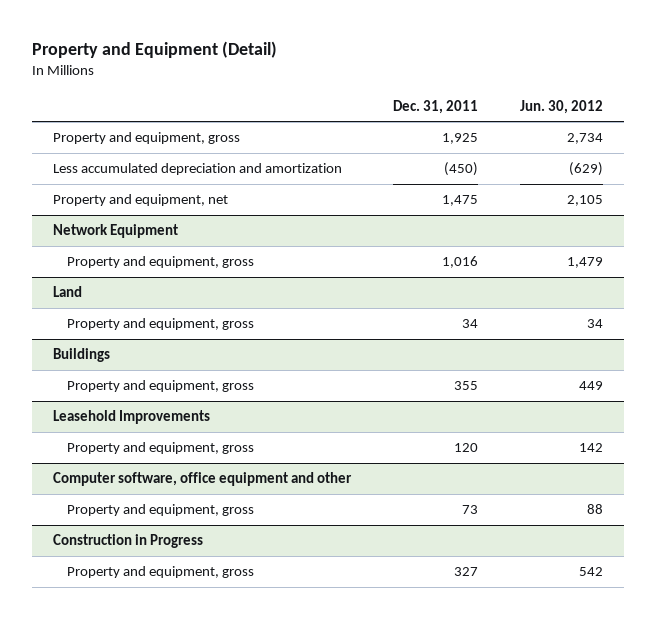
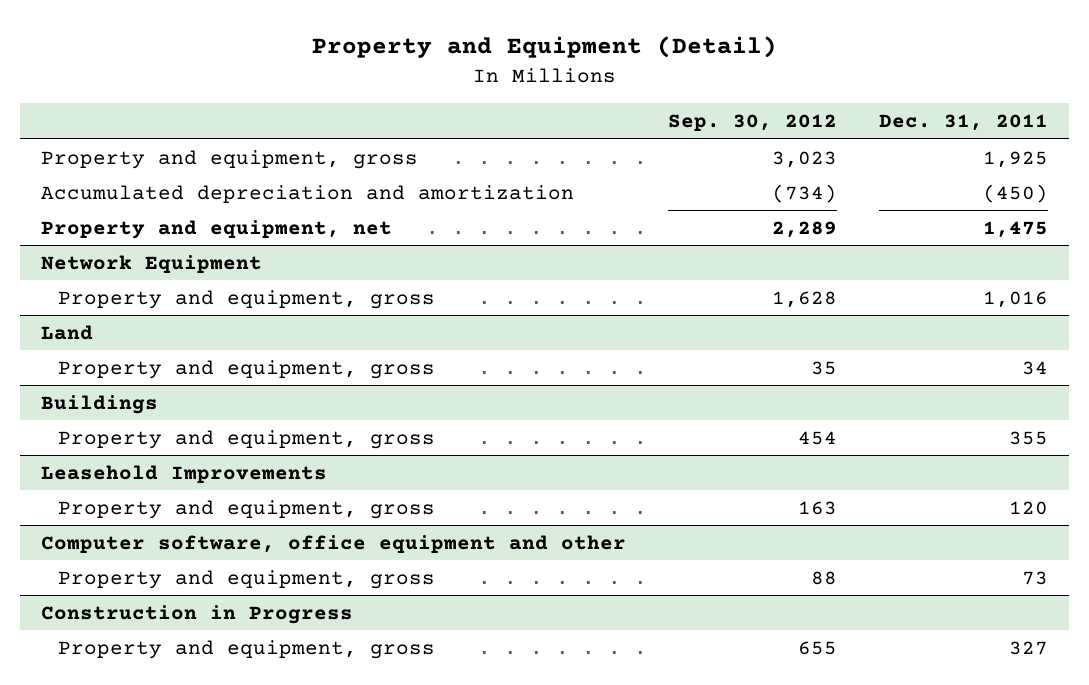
[519,99,603,114] Jun. 30, 2012 -> none
none -> [668,113,838,131] Sep. 30, 2012
[52,163,342,176] Less accumulated depreciation and amortization -> [41,184,575,203] Accumulated depreciation and amortization

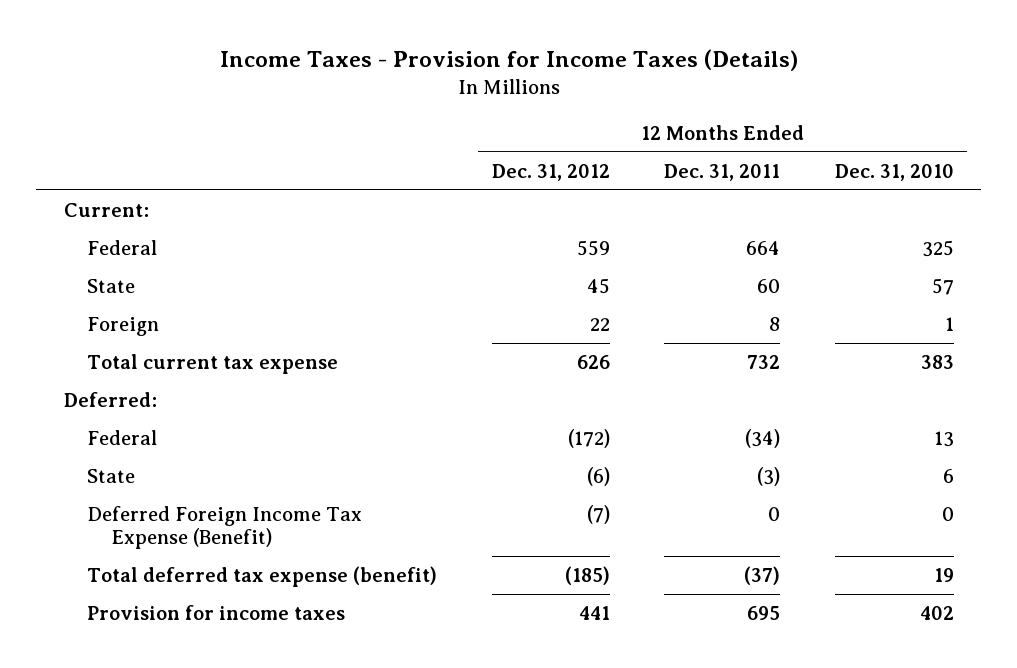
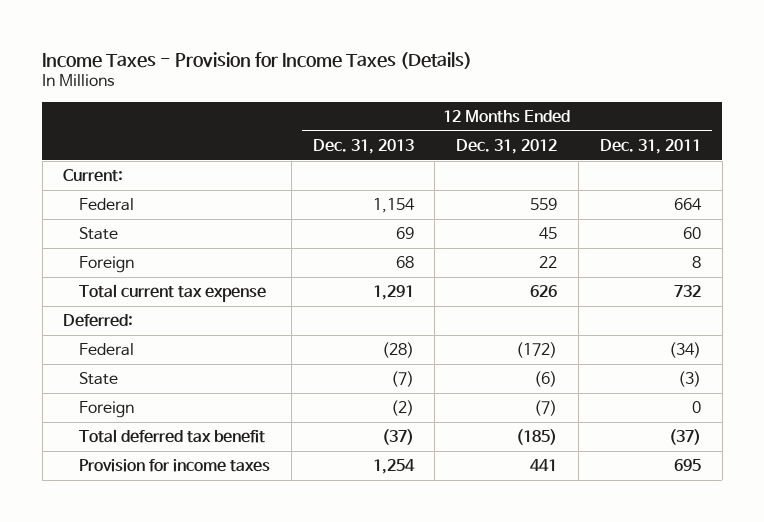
[834,163,954,181] Dec. 31, 2010 -> none
none -> [312,138,414,154] Dec. 31, 2013
[87,505,363,549] Deferred Foreign Income Tax Expense (Benefit) -> [78,400,134,418] Foreign
[87,565,438,587] Total deferred tax expense (benefit) -> [78,428,265,443] Total deferred tax benefit

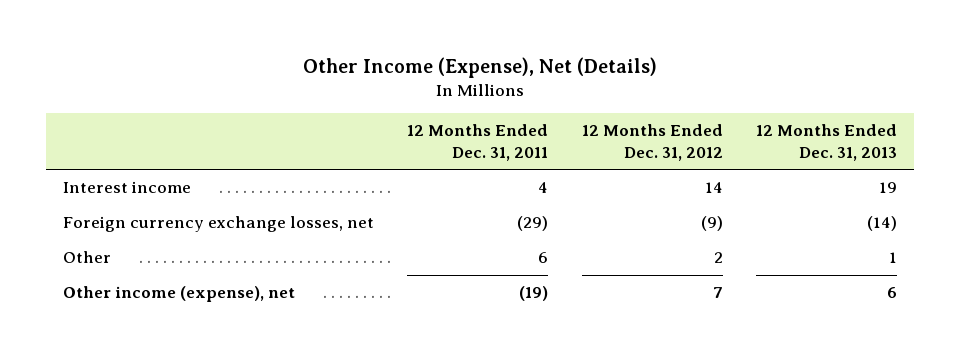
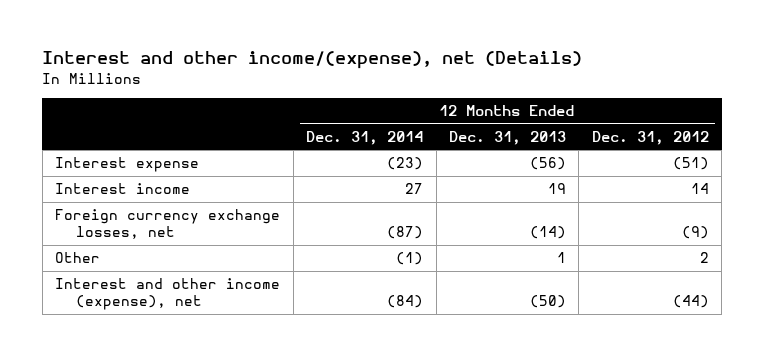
[303,56,658,78] Other Income (Expense), Net (Details) -> [42,51,583,70] Interest and other income/(expense), net (Details)
[407,123,549,161] 12 Months Ended Dec. 31, 2011 -> none
none -> [306,130,424,145] Dec. 31, 2014
none -> [55,157,200,173] Interest expense
[63,286,296,303] Other income (expense), net -> [55,278,281,311] Interest and other income (expense), net
[712,287,723,299] 7 -> [672,295,709,309] (44)
[887,287,898,299] 6 -> [529,295,566,309] (50)

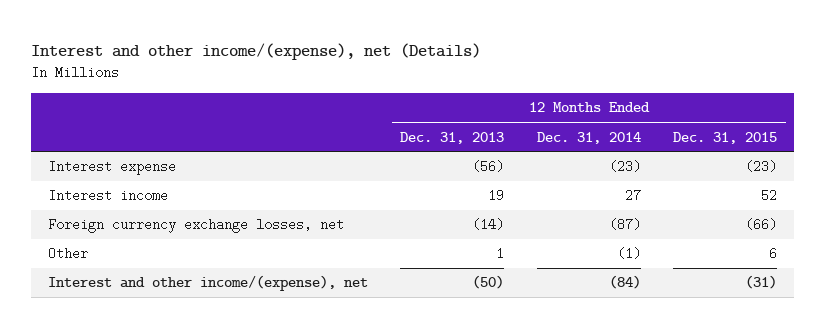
[591,130,709,145] Dec. 31, 2012 -> none
none -> [673,131,778,144] Dec. 31, 2015
[55,278,281,311] Interest and other income (expense), net -> [47,275,368,292] Interest and other income/(expense), net

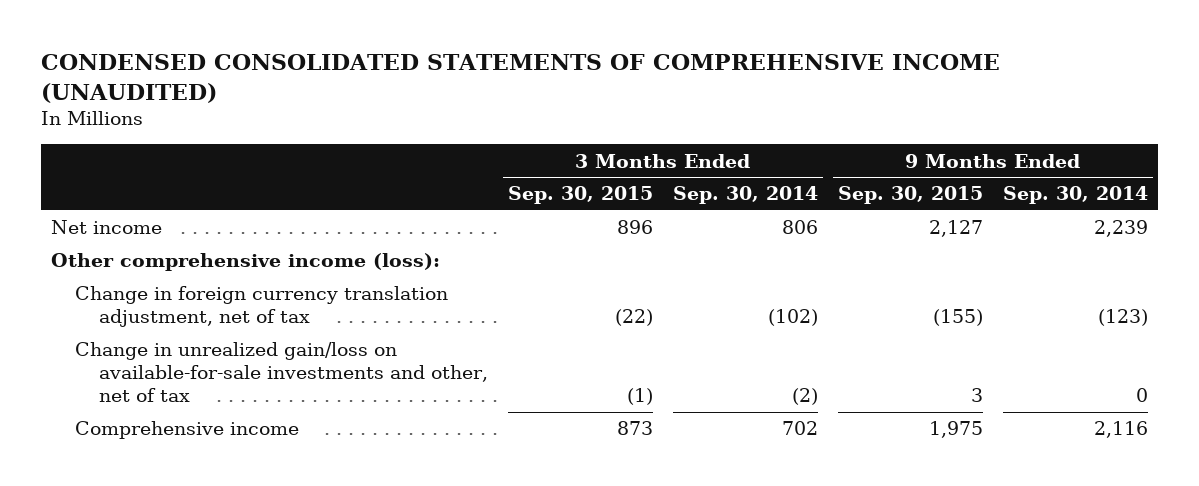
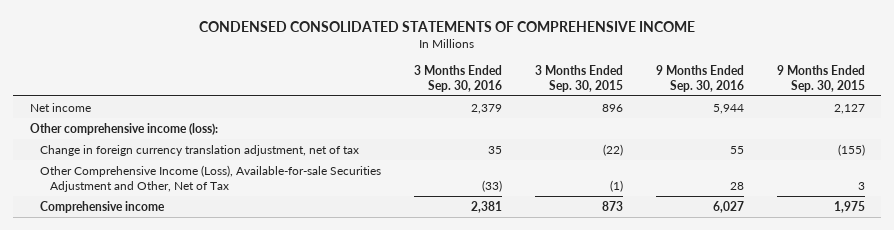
[40,54,1000,103] CONDENSED CONSOLIDATED STATEMENTS OF COMPREHENSIVE INCOME (UNAUDITED) -> [199,20,696,32] CONDENSED CONSOLIDATED STATEMENTS OF COMPREHENSIVE INCOME
[672,186,818,205] Sep. 30, 2014 -> none
[1003,186,1149,205] Sep. 30, 2014 -> none
none -> [413,64,502,92] 3 Months Ended Sep. 30, 2016
none -> [655,64,744,92] 9 Months Ended Sep. 30, 2016
[74,342,488,403] Change in unrealized gain/loss on available-for-sale investments and other, net of tax -> none
none -> [39,164,381,192] Other Comprehensive Income (Loss), Available-for-sale Securities Adjustment and Other, Net of Tax

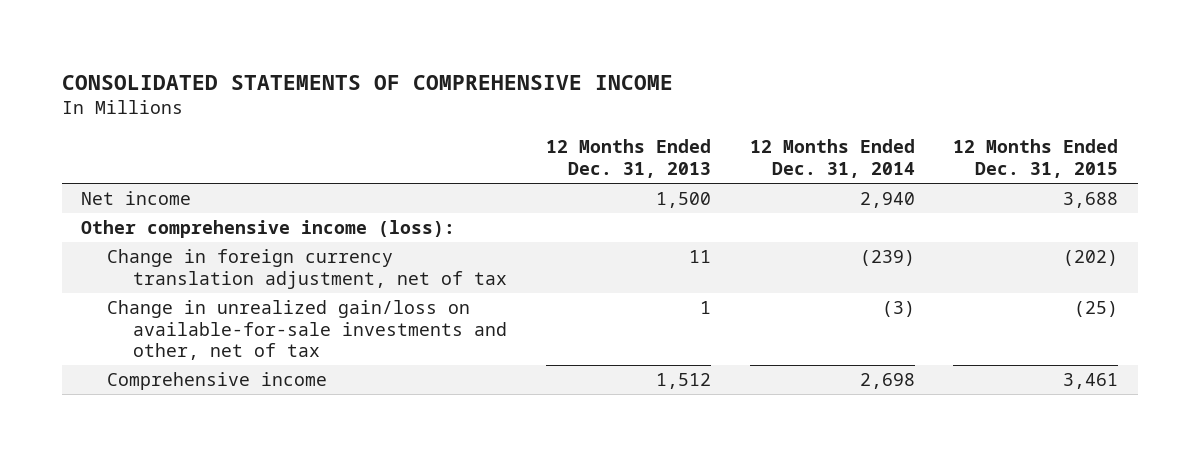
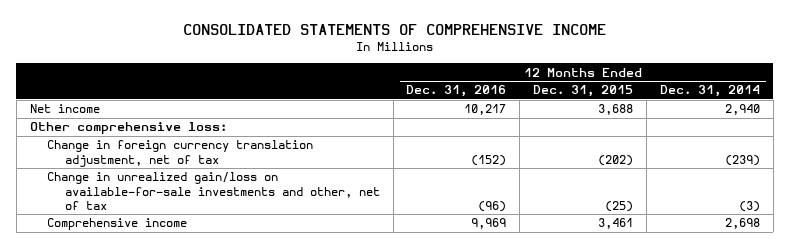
[545,139,711,179] 12 Months Ended Dec. 31, 2013 -> none
none -> [406,85,507,98] Dec. 31, 2016
[80,219,455,238] Other comprehensive income (loss): -> [29,122,227,135] Other comprehensive loss:

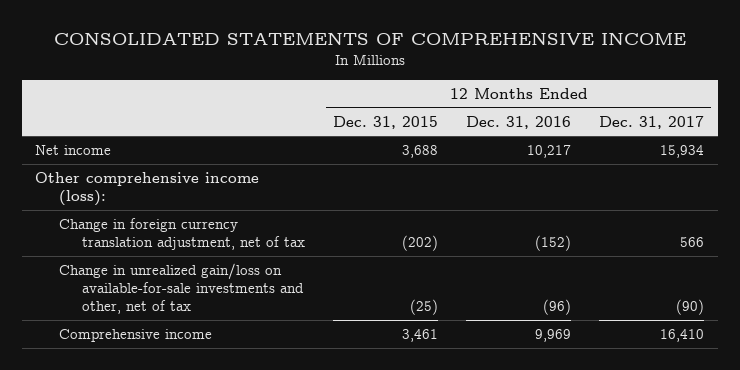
[659,85,760,98] Dec. 31, 2014 -> none
none -> [599,115,705,129] Dec. 31, 2017
[29,122,227,135] Other comprehensive loss: -> [35,171,260,207] Other comprehensive income (loss):

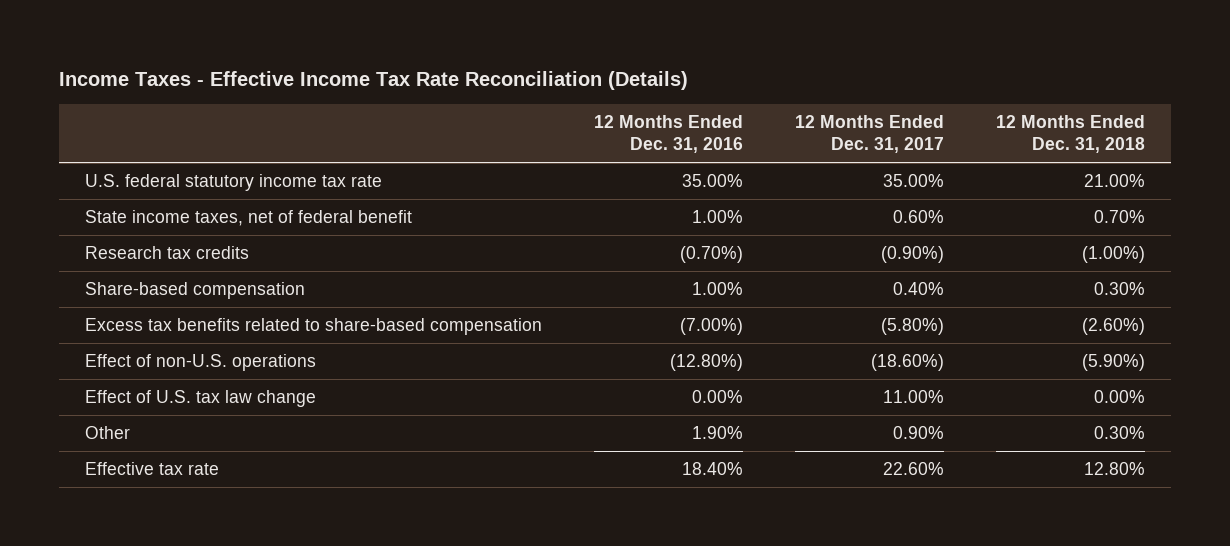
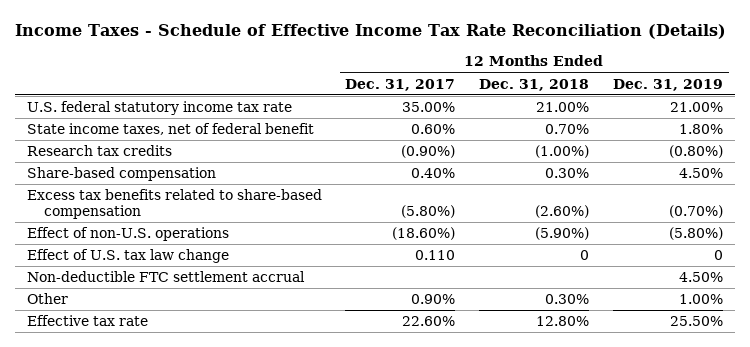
[59,71,689,91] Income Taxes - Effective Income Tax Rate Reconciliation (Details) -> [14,24,726,40] Income Taxes - Schedule of Effective Income Tax Rate Reconciliation (Details)
[594,114,744,154] 12 Months Ended Dec. 31, 2016 -> none
none -> [612,78,723,91] Dec. 31, 2019
[883,390,945,404] 11.00% -> [415,250,456,261] 0.110
[1094,390,1146,404] 0.00% -> [580,250,590,261] 0
none -> [26,271,305,283] Non-deductible FTC settlement accrual

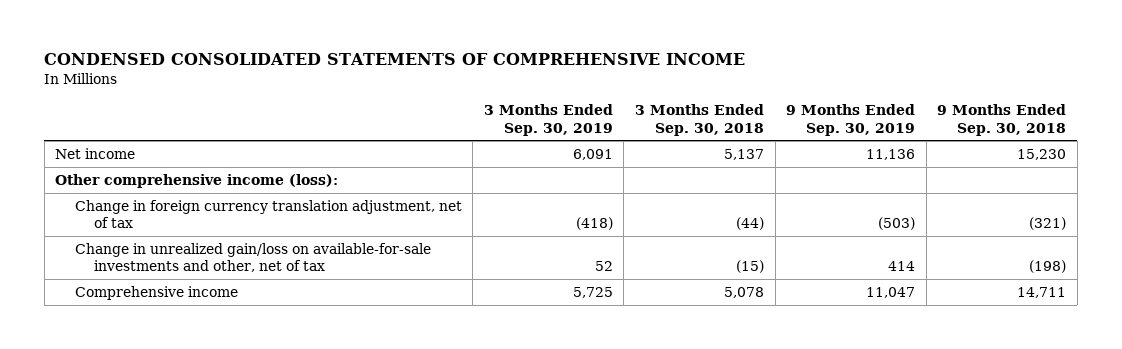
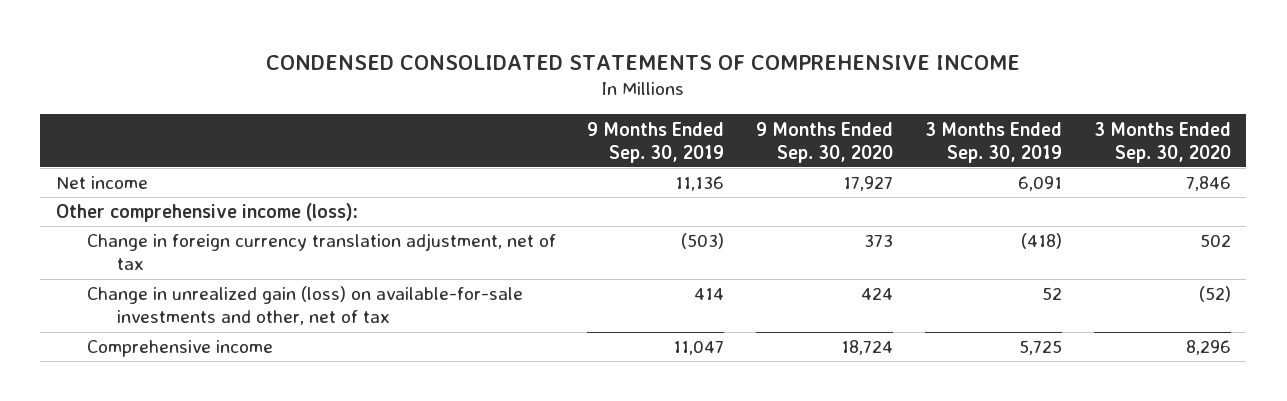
[634,104,764,136] 3 Months Ended Sep. 30, 2018 -> none
[937,104,1067,136] 9 Months Ended Sep. 30, 2018 -> none
none -> [756,121,894,163] 9 Months Ended Sep. 30, 2020
none -> [1093,121,1231,163] 3 Months Ended Sep. 30, 2020
[74,242,431,273] Change in unrealized gain/loss on available-for-sale investments and other, net of tax -> [86,286,523,326] Change in unrealized gain (loss) on available-for-sale investments and other, net of tax

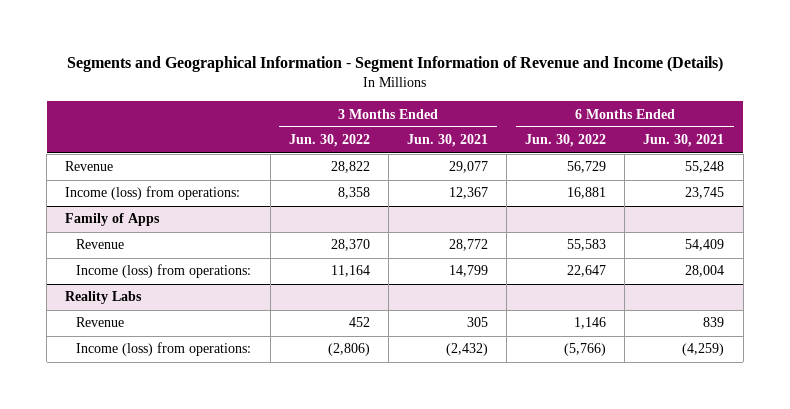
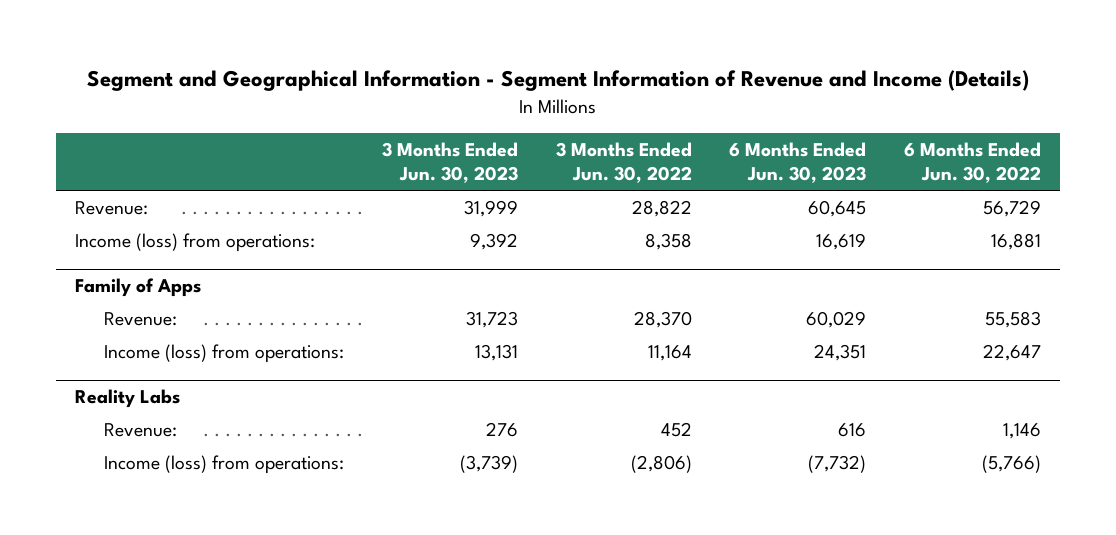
[66,56,723,73] Segments and Geographical Information - Segment Information of Revenue and Income (Details) -> [87,70,1030,92] Segment and Geographical Information - Segment Information of Revenue and Income (Details)
[406,134,488,148] Jun. 30, 2021 -> none
[643,134,725,148] Jun. 30, 2021 -> none
none -> [381,141,518,184] 3 Months Ended Jun. 30, 2023
none -> [729,141,867,184] 6 Months Ended Jun. 30, 2023
[65,161,114,172] Revenue -> [74,201,148,216] Revenue:
[76,239,125,250] Revenue -> [103,312,177,327] Revenue:
[76,317,125,328] Revenue -> [103,423,177,438] Revenue:

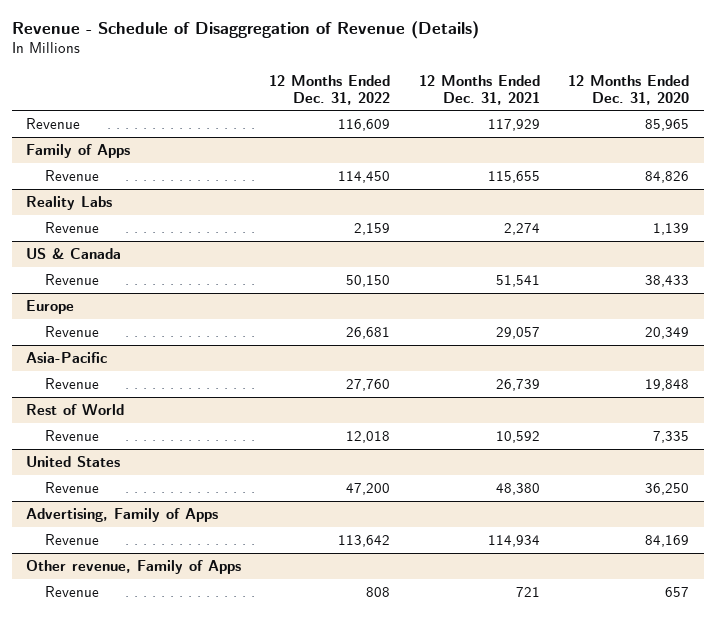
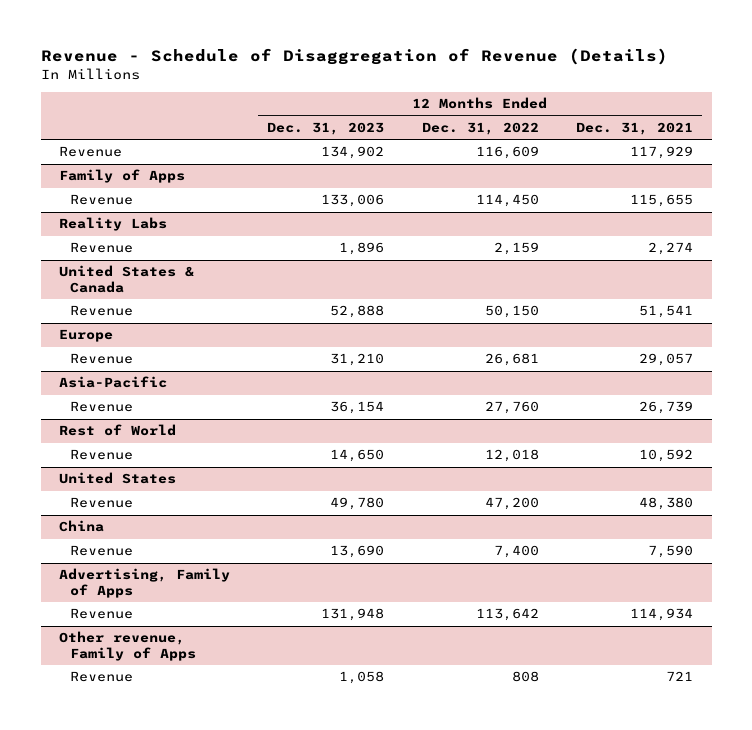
[568,74,690,105] 12 Months Ended Dec. 31, 2020 -> none
none -> [267,121,385,135] Dec. 31, 2023
[25,247,121,259] US & Canada -> [59,265,195,294] United States & Canada
none -> [59,520,105,533] China
none -> [69,545,133,557] Revenue

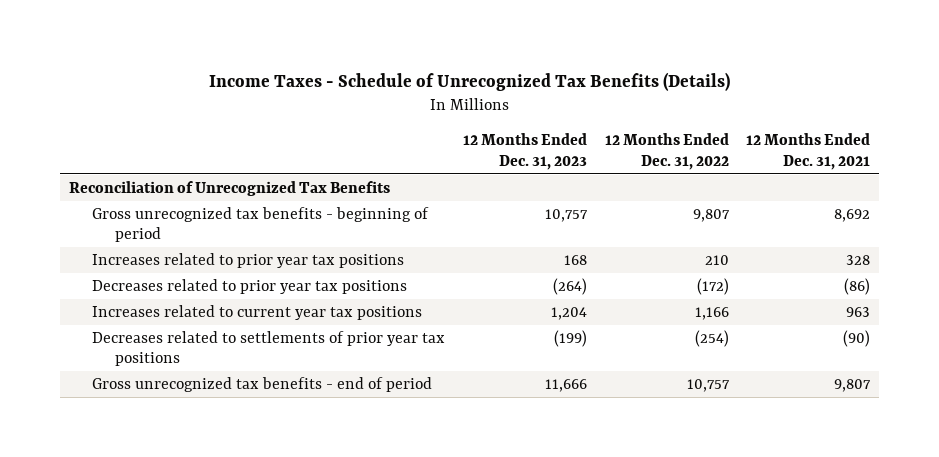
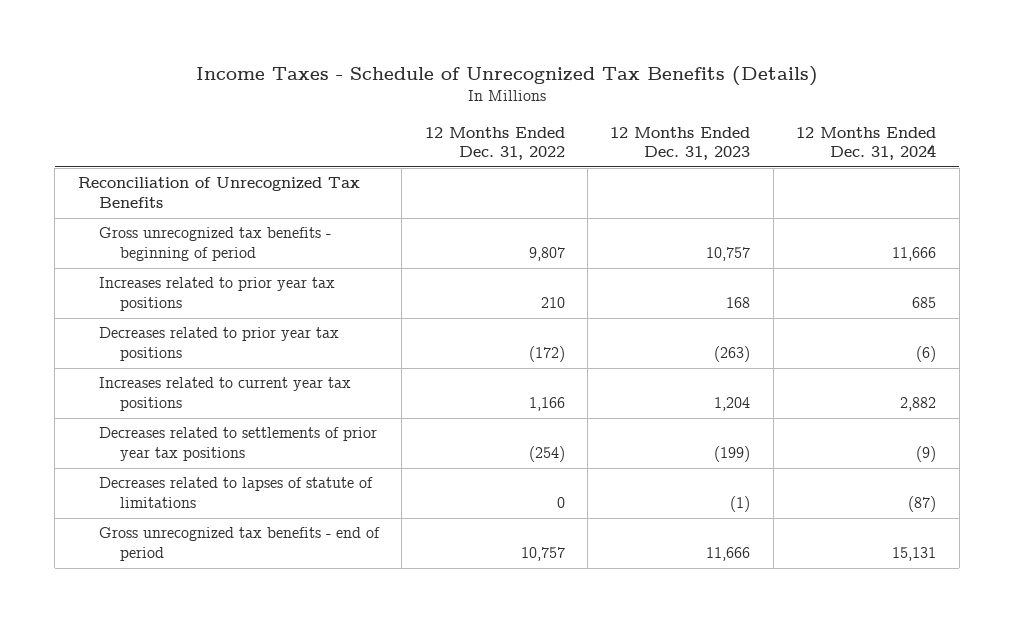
[746,133,871,170] 12 Months Ended Dec. 31, 2021 -> none
none -> [796,126,937,161] 12 Months Ended Dec. 31, 2024
[552,277,587,295] (264) -> [714,346,751,363] (263)
none -> [99,477,374,509] Decreases related to lapses of statute of limitations

